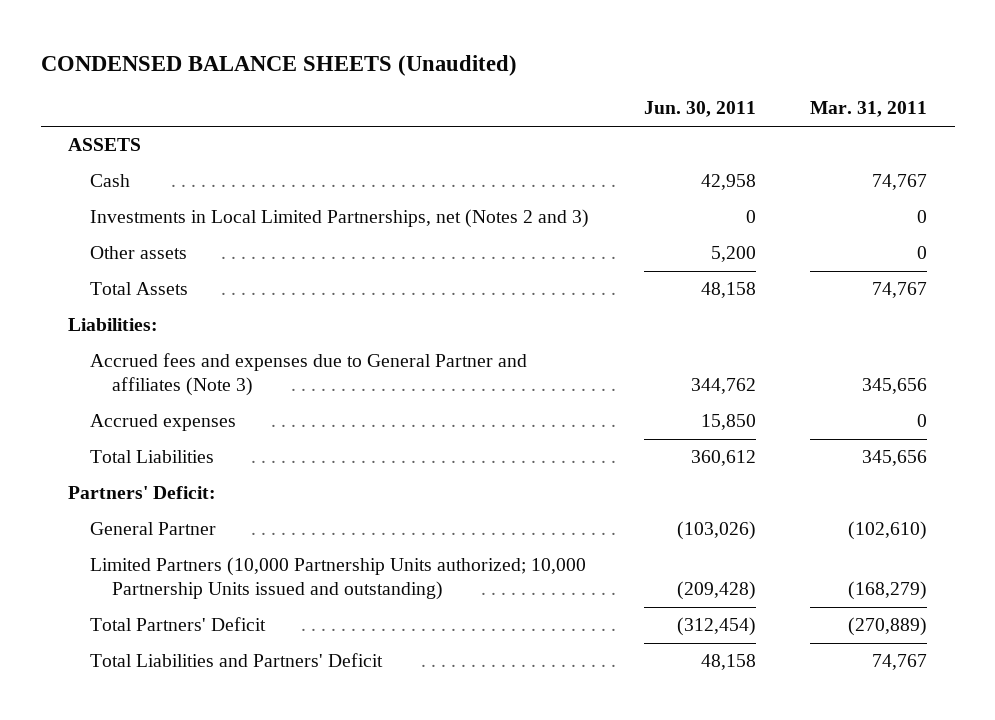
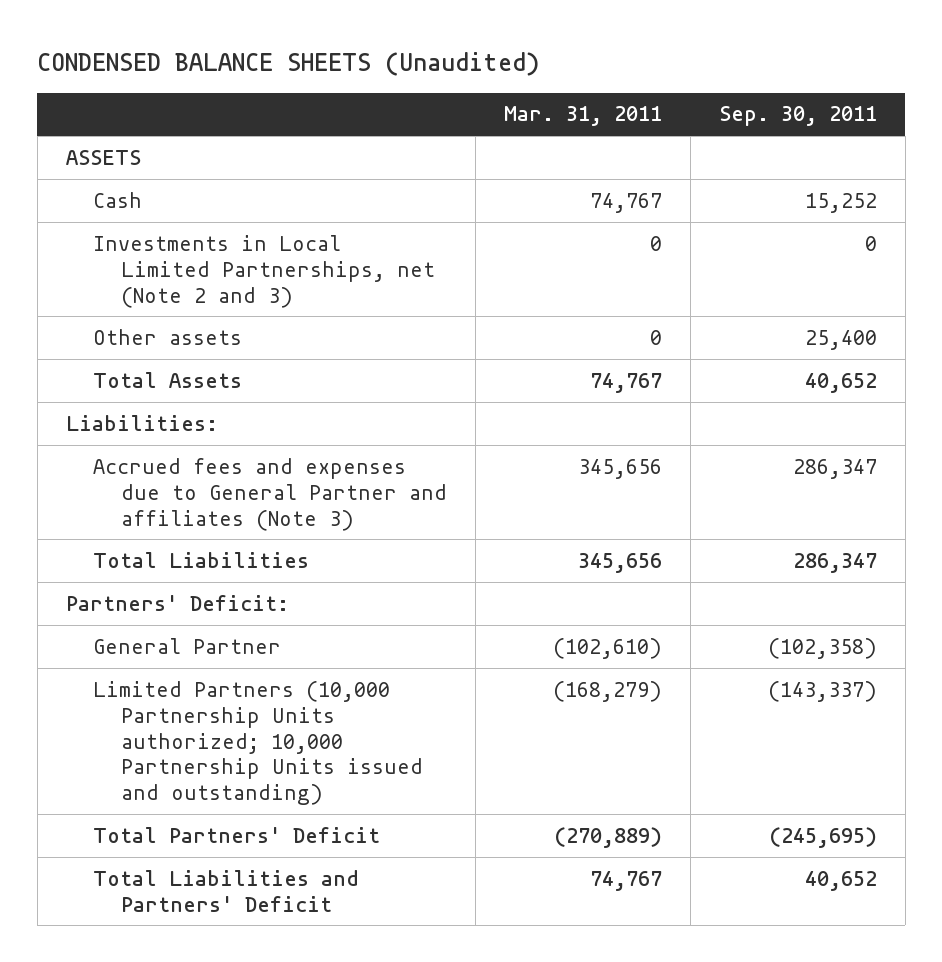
[643,101,756,118] Jun. 30, 2011 -> none
none -> [718,106,877,127] Sep. 30, 2011
[89,209,589,229] Investments in Local Limited Partnerships, net (Notes 2 and 3) -> [93,234,435,308] Investments in Local Limited Partnerships, net (Note 2 and 3)
[89,414,236,432] Accrued expenses -> none

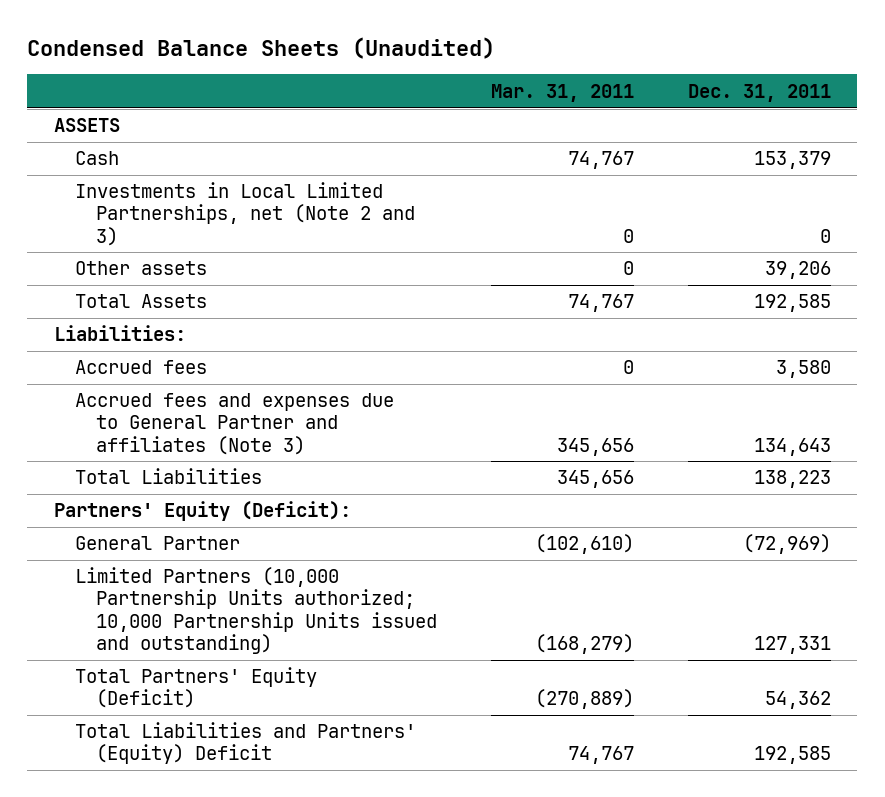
[37,51,541,76] CONDENSED BALANCE SHEETS (Unaudited) -> [27,36,496,59] Condensed Balance Sheets (Unaudited)
[718,106,877,127] Sep. 30, 2011 -> none
none -> [687,83,831,102] Dec. 31, 2011
none -> [75,360,208,375] Accrued fees
[65,594,289,611] Partners' Deficit: -> [54,501,352,522] Partners' Equity (Deficit):
[93,826,381,843] Total Partners' Deficit -> [75,667,318,709] Total Partners' Equity (Deficit)
[93,869,360,912] Total Liabilities and Partners' Deficit -> [75,722,417,765] Total Liabilities and Partners' (Equity) Deficit

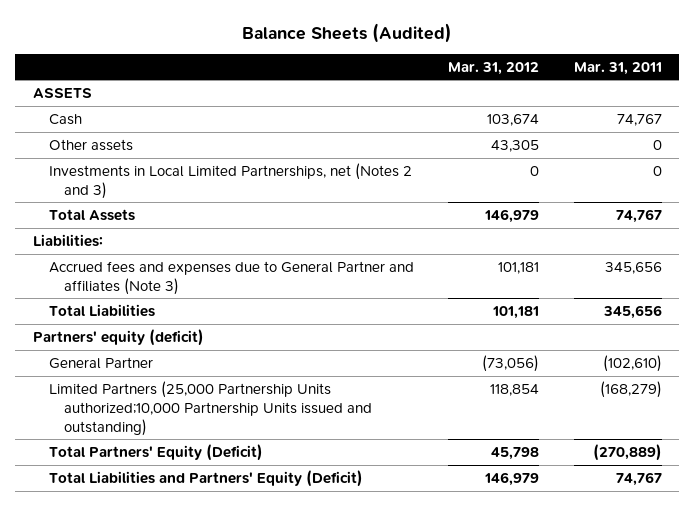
[27,36,496,59] Condensed Balance Sheets (Unaudited) -> [242,22,453,43] Balance Sheets (Audited)
[687,83,831,102] Dec. 31, 2011 -> none
none -> [448,61,540,75] Mar. 31, 2012
[75,182,416,246] Investments in Local Limited Partnerships, net (Note 2 and 3) -> none
none -> [48,162,412,199] Investments in Local Limited Partnerships, net (Notes 2 and 3)
[75,360,208,375] Accrued fees -> none
[54,501,352,522] Partners' Equity (Deficit): -> [32,328,204,346] Partners' equity (deficit)
[75,567,438,654] Limited Partners (10,000 Partnership Units authorized; 10,000 Partnership Units issued and outstanding) -> [48,380,373,436] Limited Partners (25,000 Partnership Units authorized;10,000 Partnership Units issued and outstanding)
[75,722,417,765] Total Liabilities and Partners' (Equity) Deficit -> [48,469,363,487] Total Liabilities and Partners' Equity (Deficit)

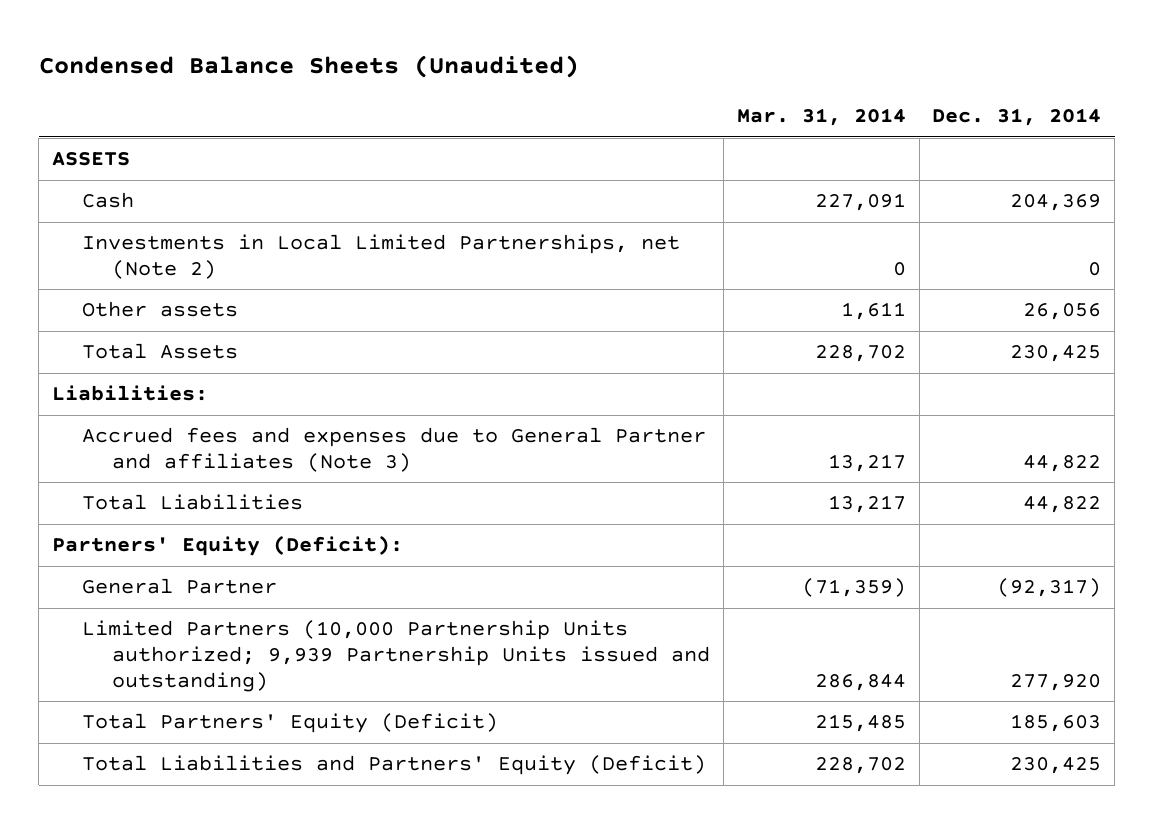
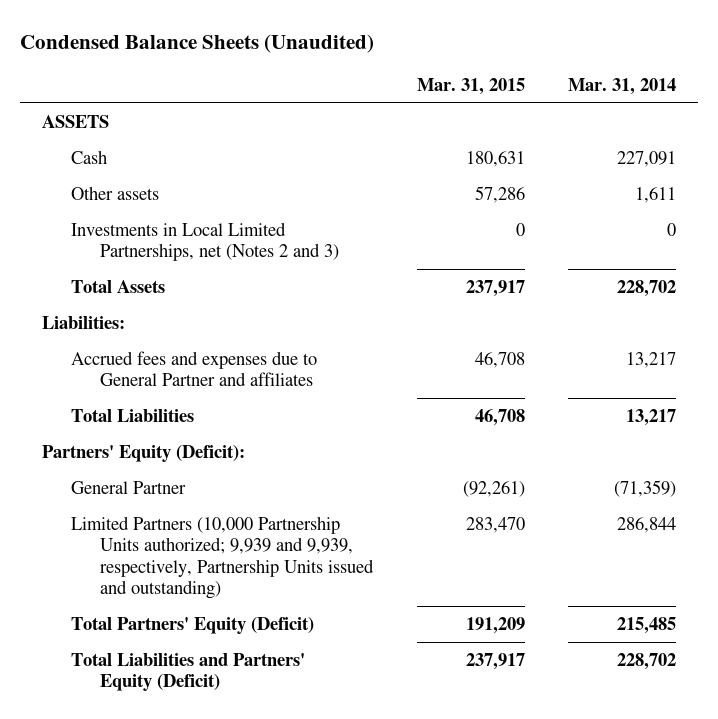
[932,108,1102,127] Dec. 31, 2014 -> none
none -> [416,77,525,95] Mar. 31, 2015
[82,234,681,280] Investments in Local Limited Partnerships, net (Note 2) -> none
none -> [70,221,340,262] Investments in Local Limited Partnerships, net (Notes 2 and 3)
[82,427,707,473] Accrued fees and expenses due to General Partner and affiliates (Note 3) -> [70,350,317,387] Accrued fees and expenses due to General Partner and affiliates
[82,620,711,692] Limited Partners (10,000 Partnership Units authorized; 9,939 Partnership Units issued and outstanding) -> [70,515,375,600] Limited Partners (10,000 Partnership Units authorized; 9,939 and 9,939, respectively, Partnership Units issued and outstanding)

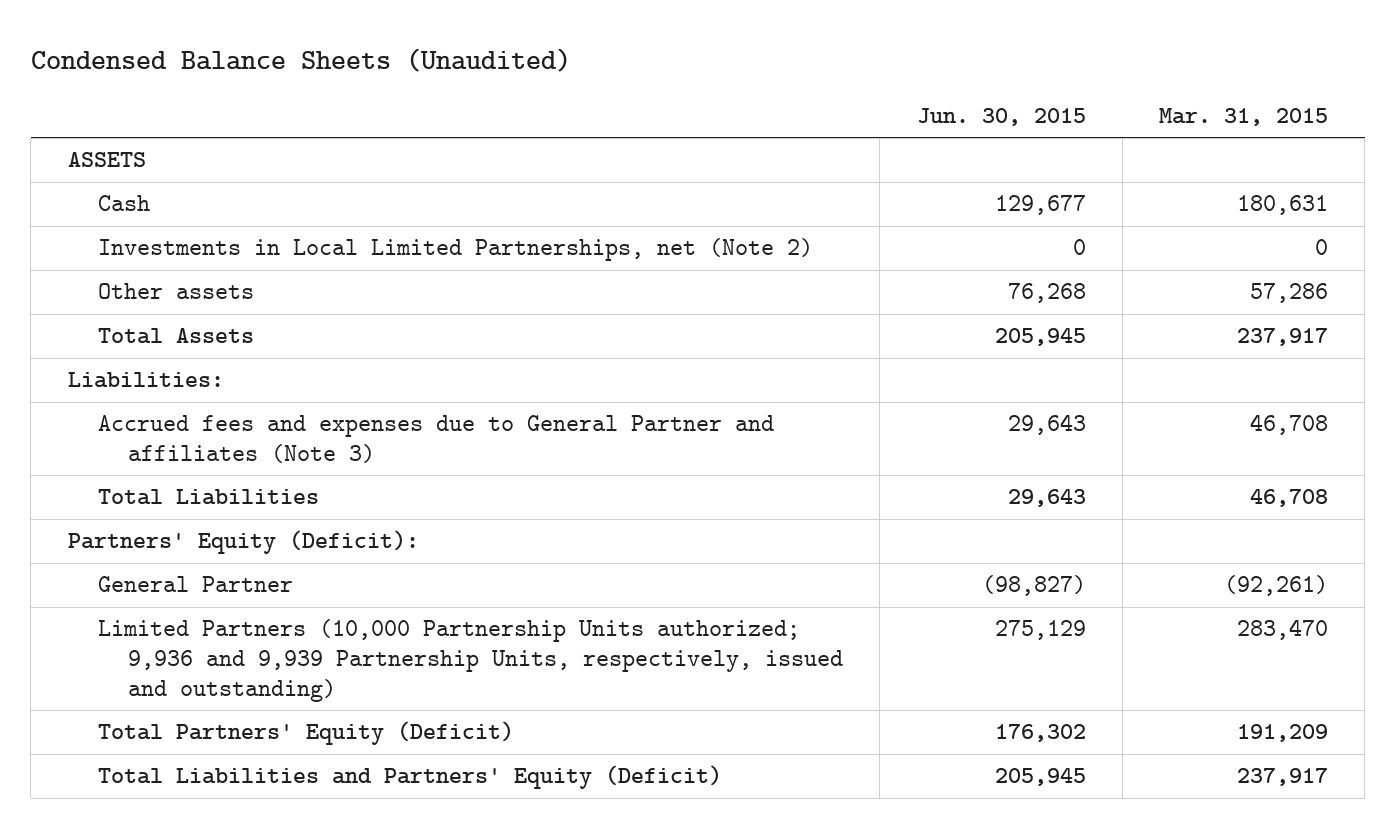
[568,77,677,95] Mar. 31, 2014 -> none
none -> [916,107,1086,126] Jun. 30, 2015
none -> [97,238,813,262] Investments in Local Limited Partnerships, net (Note 2)
[70,221,340,262] Investments in Local Limited Partnerships, net (Notes 2 and 3) -> none
[70,350,317,387] Accrued fees and expenses due to General Partner and affiliates -> [97,415,774,464] Accrued fees and expenses due to General Partner and affiliates (Note 3)
[70,515,375,600] Limited Partners (10,000 Partnership Units authorized; 9,939 and 9,939, respectively, Partnership Units issued and outstanding) -> [97,619,844,702] Limited Partners (10,000 Partnership Units authorized; 9,936 and 9,939 Partnership Units, respectively, issued and outstanding)

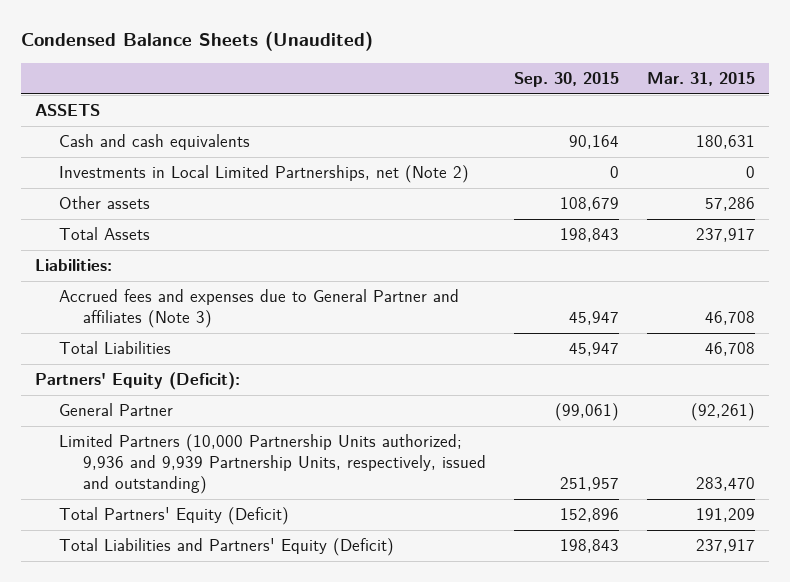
[916,107,1086,126] Jun. 30, 2015 -> none
none -> [514,72,620,88] Sep. 30, 2015
[97,195,150,212] Cash -> [58,134,250,151] Cash and cash equivalents

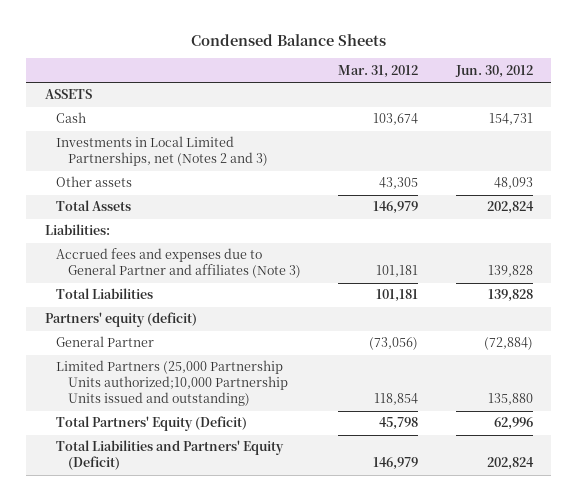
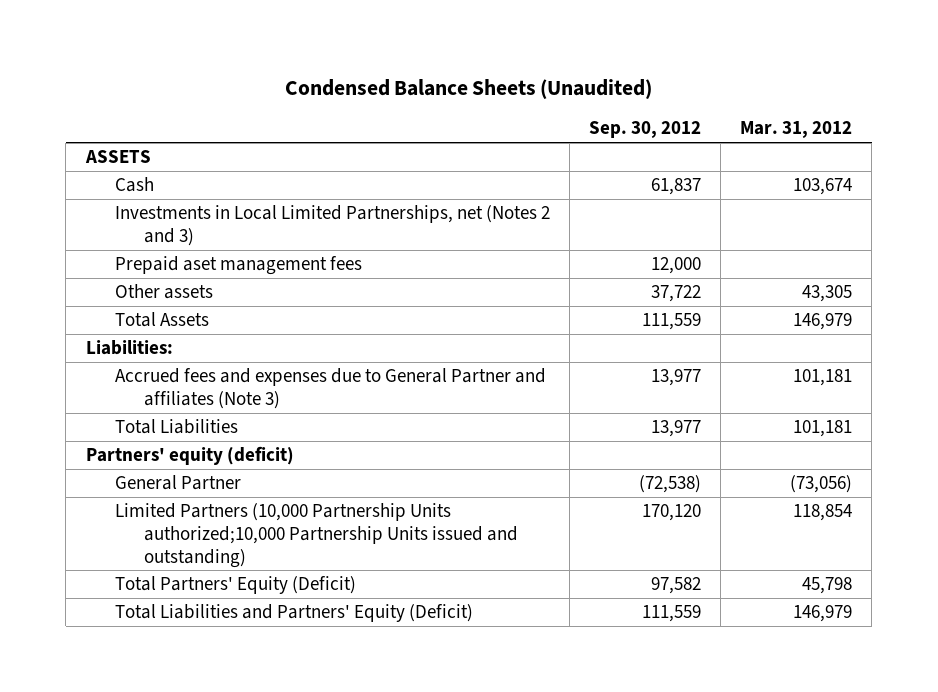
[190,33,386,46] Condensed Balance Sheets -> [284,79,652,100] Condensed Balance Sheets (Unaudited)
[454,64,533,78] Jun. 30, 2012 -> none
none -> [589,121,702,139] Sep. 30, 2012
none -> [114,256,362,276] Prepaid aset management fees
[56,360,288,407] Limited Partners (25,000 Partnership Units authorized;10,000 Partnership Units issued and outstanding) -> [114,503,519,568] Limited Partners (10,000 Partnership Units authorized;10,000 Partnership Units issued and outstanding)

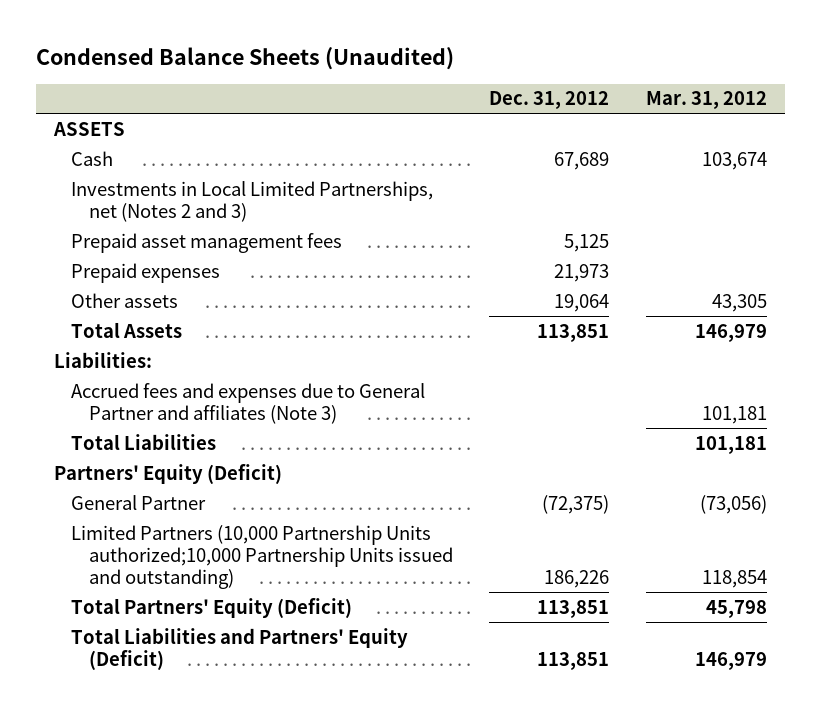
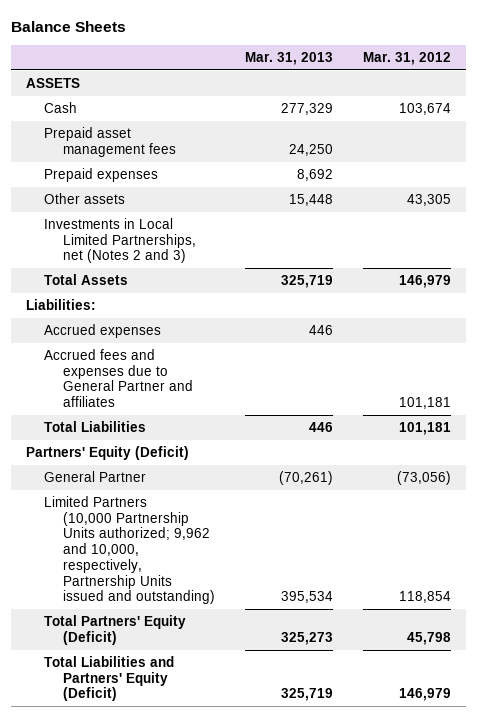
[35,46,454,70] Condensed Balance Sheets (Unaudited) -> [10,20,126,32] Balance Sheets
[489,91,610,110] Dec. 31, 2012 -> none
none -> [244,51,333,65] Mar. 31, 2013
[71,180,434,222] Investments in Local Limited Partnerships, net (Notes 2 and 3) -> [44,218,196,264] Investments in Local Limited Partnerships, net (Notes 2 and 3)
none -> [44,324,162,339] Accrued expenses
[71,382,426,424] Accrued fees and expenses due to General Partner and affiliates (Note 3) -> [44,349,193,408] Accrued fees and expenses due to General Partner and affiliates
[71,524,453,590] Limited Partners (10,000 Partnership Units authorized;10,000 Partnership Units issued and outstanding) -> [44,496,215,605] Limited Partners (10,000 Partnership Units authorized; 9,962 and 10,000, respectively, Partnership Units issued and outstanding)

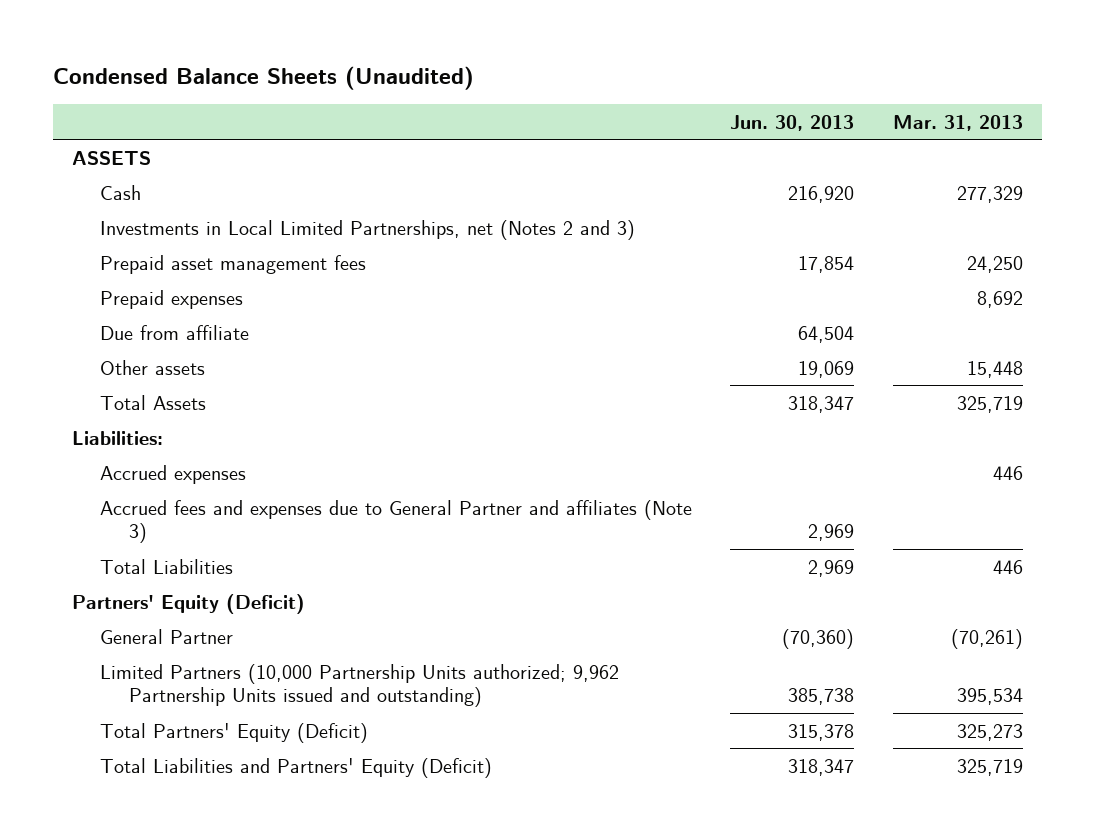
[10,20,126,32] Balance Sheets -> [52,66,474,91] Condensed Balance Sheets (Unaudited)
[362,51,451,65] Mar. 31, 2012 -> none
none -> [730,114,855,131] Jun. 30, 2013
[44,218,196,264] Investments in Local Limited Partnerships, net (Notes 2 and 3) -> [100,219,636,240] Investments in Local Limited Partnerships, net (Notes 2 and 3)
none -> [100,324,250,340] Due from affiliate
[44,349,193,408] Accrued fees and expenses due to General Partner and affiliates -> [100,499,693,544] Accrued fees and expenses due to General Partner and affiliates (Note 3)
[44,496,215,605] Limited Partners (10,000 Partnership Units authorized; 9,962 and 10,000, respectively, Partnership Units issued and outstanding) -> [100,663,620,708] Limited Partners (10,000 Partnership Units authorized; 9,962 Partnership Units issued and outstanding)

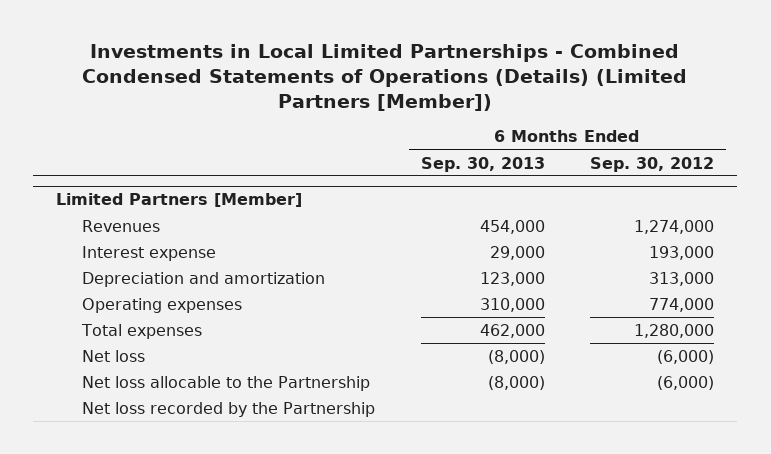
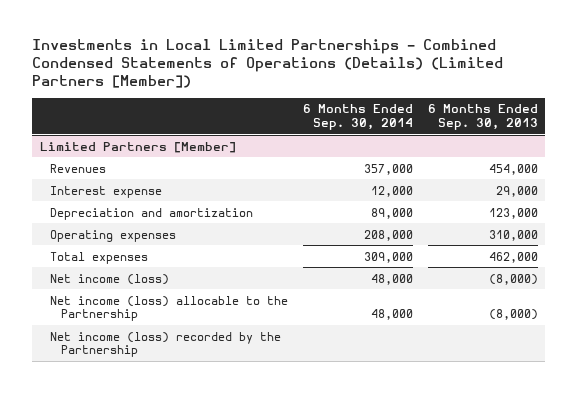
[590,156,715,172] Sep. 30, 2012 -> none
none -> [302,104,413,130] 6 Months Ended Sep. 30, 2014
[81,349,145,362] Net loss -> [50,273,170,285] Net income (loss)
[81,375,370,391] Net loss allocable to the Partnership -> [50,295,289,322] Net income (loss) allocable to the Partnership
[81,401,375,417] Net loss recorded by the Partnership -> [50,331,282,358] Net income (loss) recorded by the Partnership

